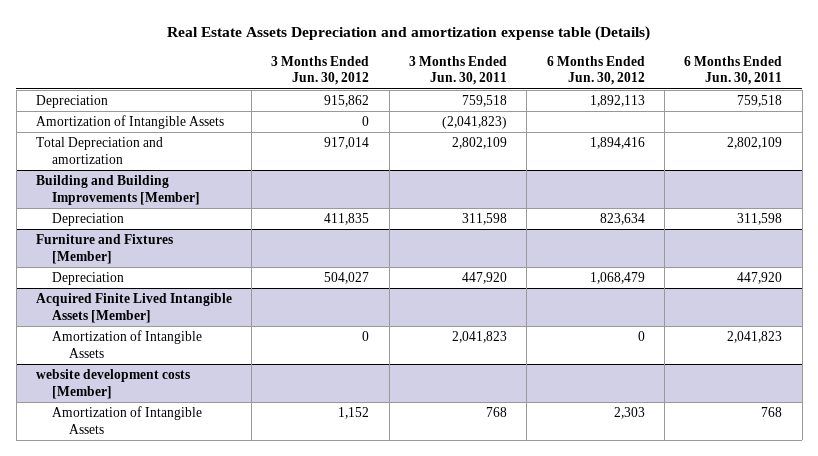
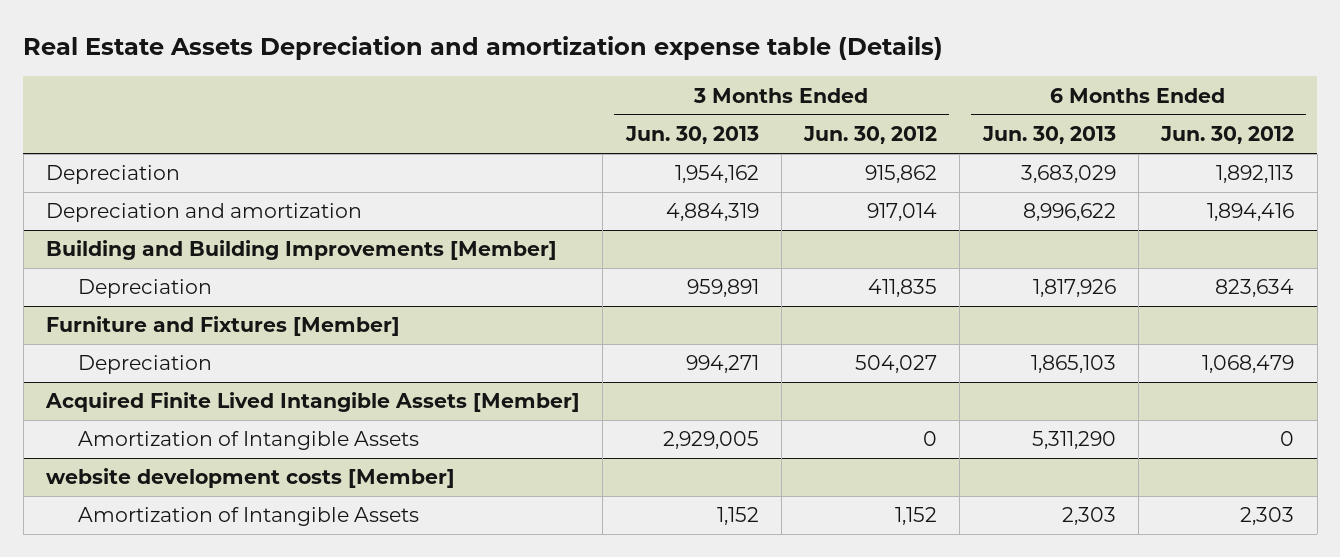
[409,55,508,86] 3 Months Ended Jun. 30, 2011 -> none
[684,55,783,86] 6 Months Ended Jun. 30, 2011 -> none
none -> [624,126,759,145] Jun. 30, 2013
none -> [981,126,1116,145] Jun. 30, 2013
[35,114,224,129] Amortization of Intangible Assets -> none
[35,136,163,164] Total Depreciation and amortization -> [45,203,362,223] Depreciation and amortization

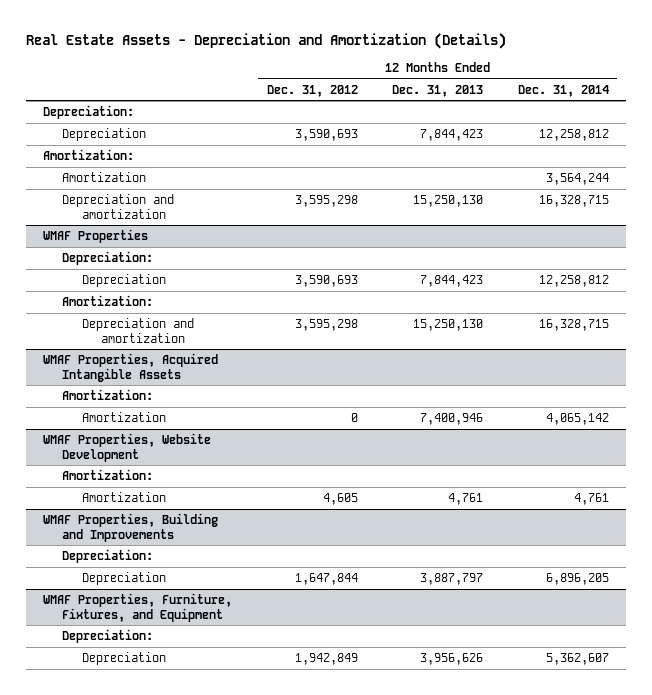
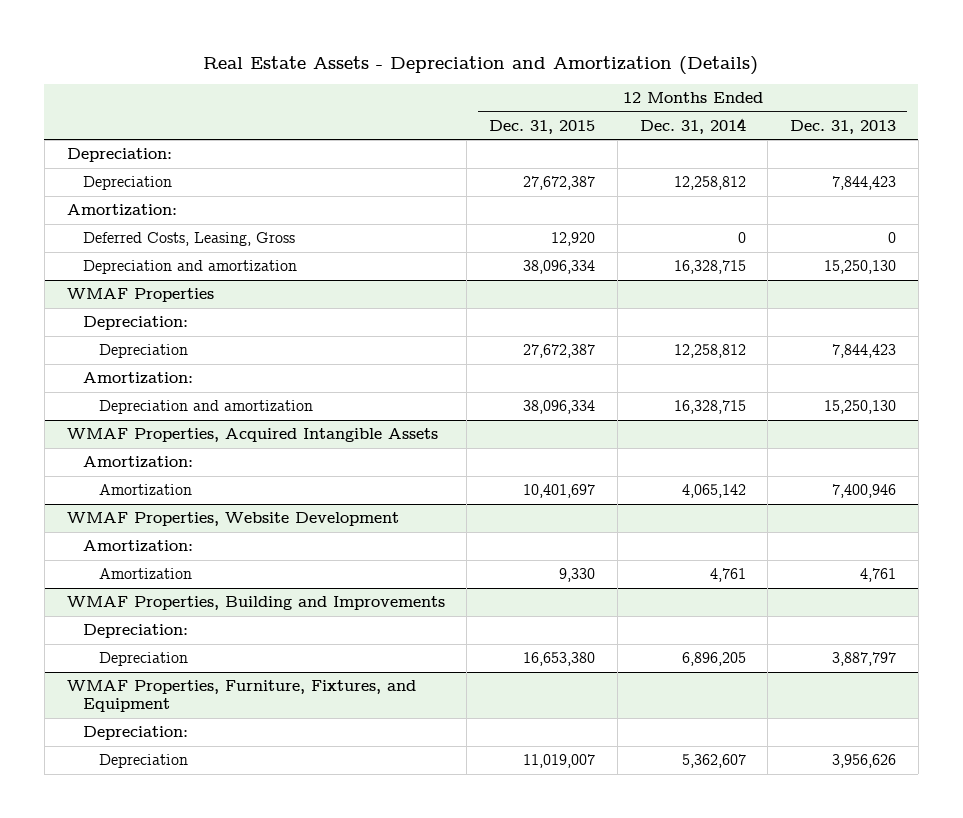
[266,84,358,97] Dec. 31, 2012 -> none
none -> [489,119,596,134] Dec. 31, 2015
[62,172,147,183] Amortization -> none
none -> [82,232,295,247] Deferred Costs, Leasing, Gross

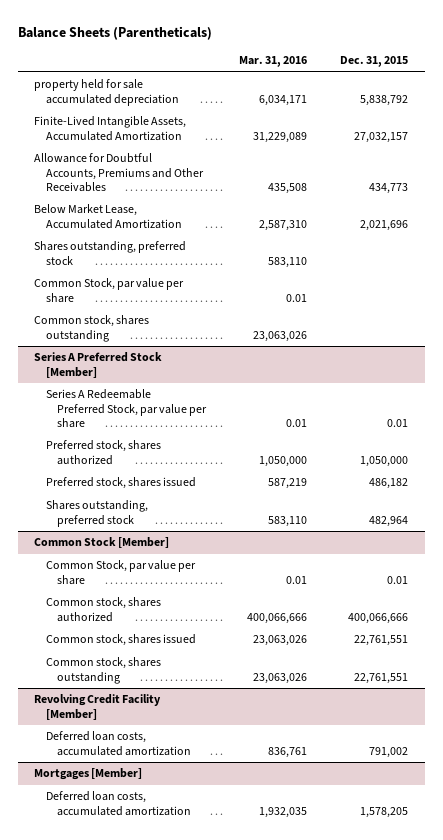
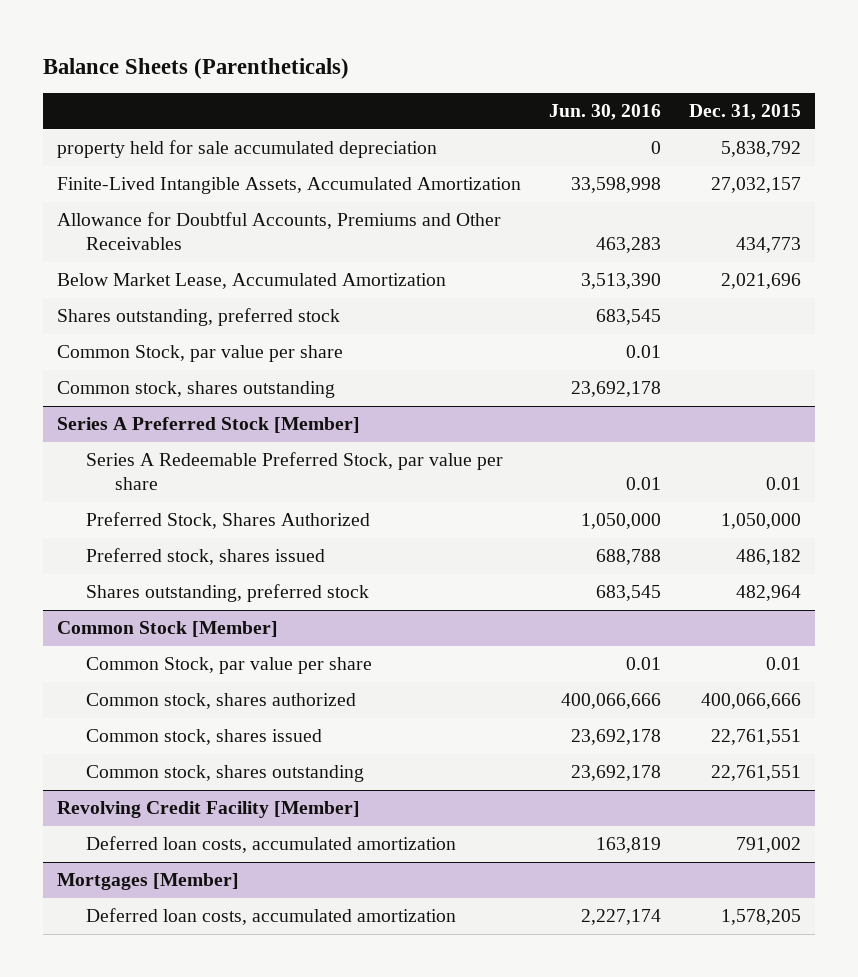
[239,56,308,68] Mar. 31, 2016 -> none
none -> [548,104,661,121] Jun. 30, 2016
[45,440,161,465] Preferred stock, shares authorized -> [86,512,371,530] Preferred Stock, Shares Authorized

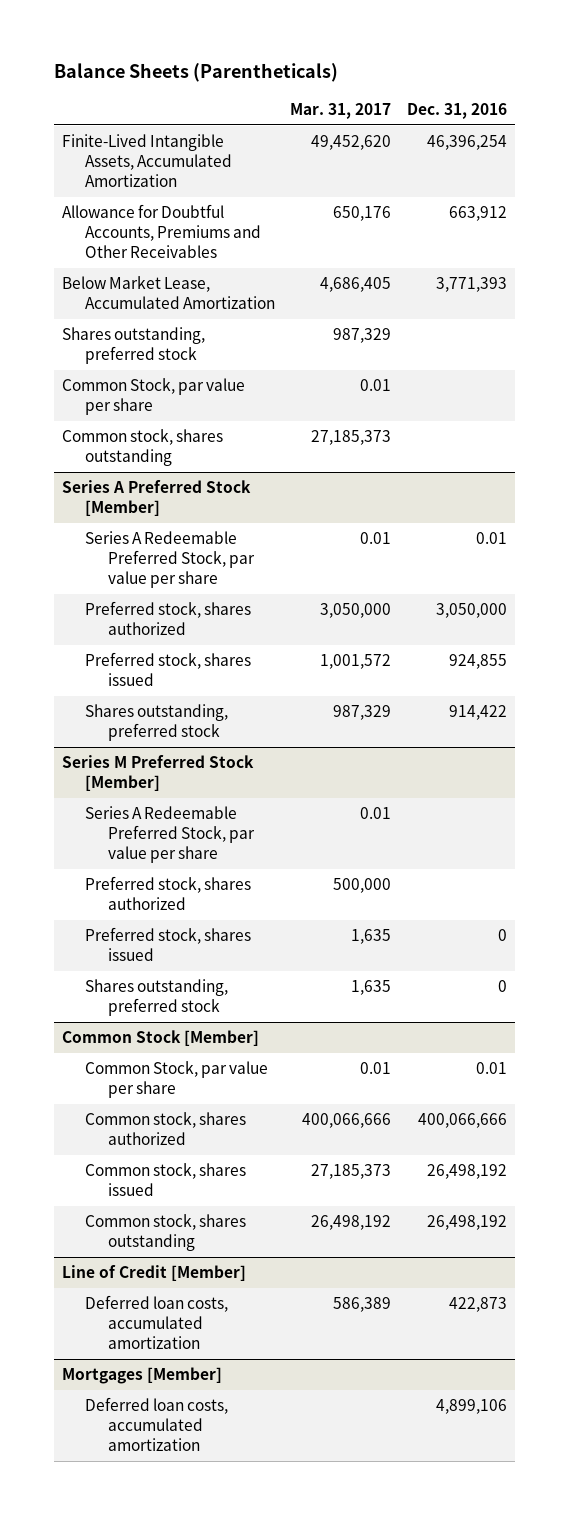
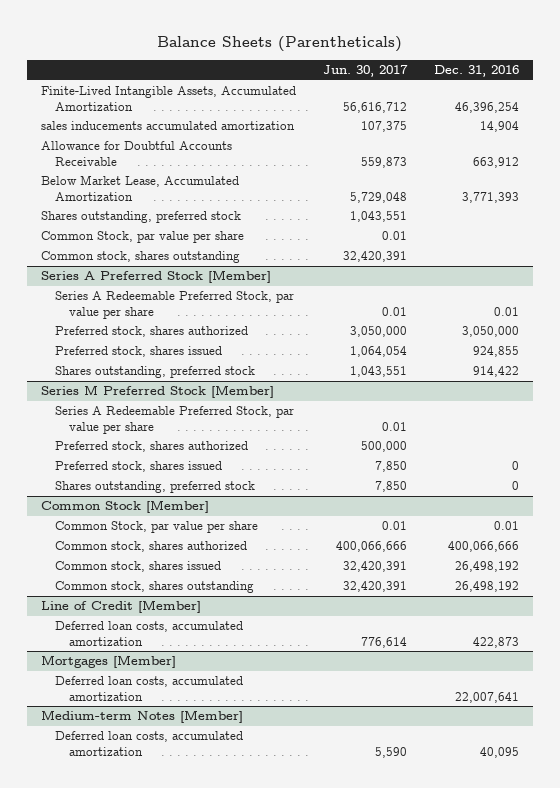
[290,103,392,120] Mar. 31, 2017 -> none
none -> [323,65,409,78] Jun. 30, 2017
none -> [40,121,295,131] sales inducements accumulated amortization
[61,204,261,259] Allowance for Doubtful Accounts, Premiums and Other Receivables -> [40,141,232,166] Allowance for Doubtful Accounts Receivable
[436,1399,508,1415] 4,899,106 -> [455,691,520,703] 22,007,641
none -> [40,710,243,724] Medium-term Notes [Member]
none -> [54,731,243,756] Deferred loan costs, accumulated amortization

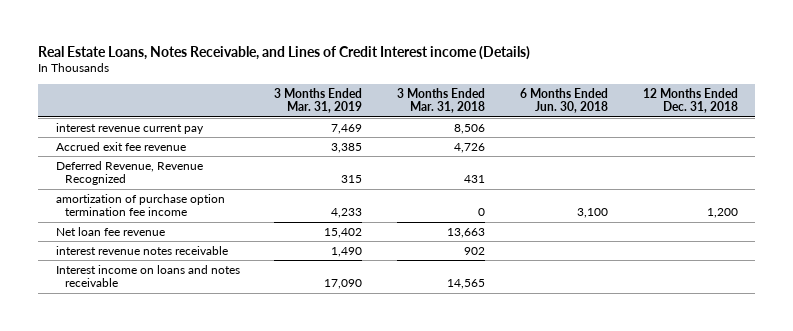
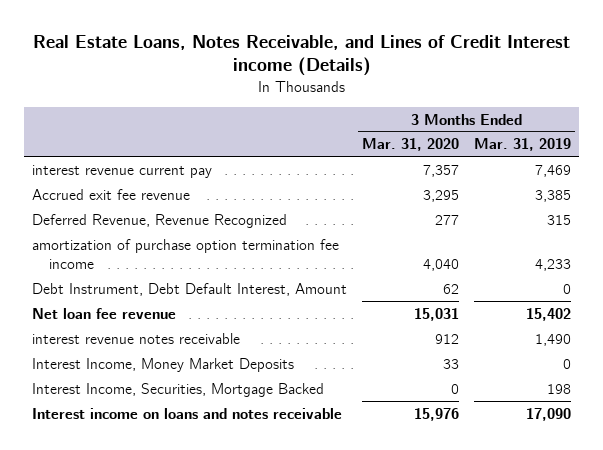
[397,87,486,114] 3 Months Ended Mar. 31, 2018 -> none
[519,87,608,114] 6 Months Ended Jun. 30, 2018 -> none
[642,87,738,114] 12 Months Ended Dec. 31, 2018 -> none
none -> [362,138,460,152] Mar. 31, 2020
none -> [31,282,347,296] Debt Instrument, Debt Default Interest, Amount
none -> [31,357,294,372] Interest Income, Money Market Deposits
none -> [31,382,324,397] Interest Income, Securities, Mortgage Backed

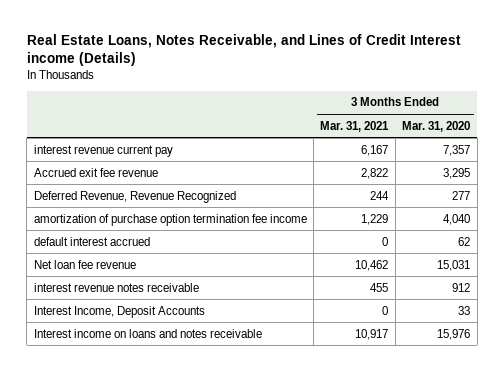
[474,138,572,152] Mar. 31, 2019 -> none
none -> [320,120,390,132] Mar. 31, 2021
[31,282,347,296] Debt Instrument, Debt Default Interest, Amount -> none
none -> [33,236,150,246] default interest accrued
[31,382,324,397] Interest Income, Securities, Mortgage Backed -> none
[31,357,294,372] Interest Income, Money Market Deposits -> [33,305,205,318] Interest Income, Deposit Accounts

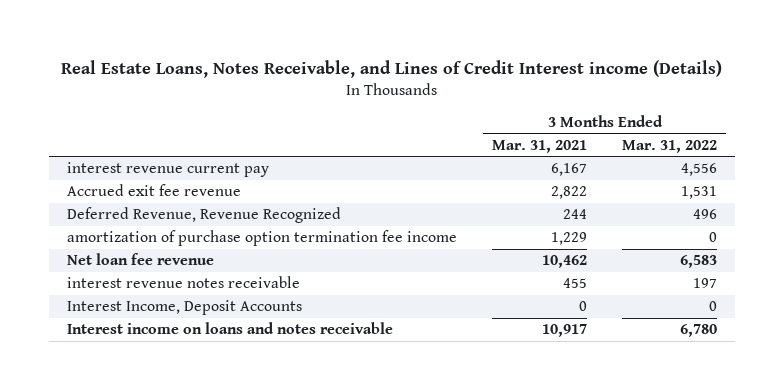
[402,120,471,132] Mar. 31, 2020 -> none
none -> [622,139,718,153] Mar. 31, 2022
[33,236,150,246] default interest accrued -> none

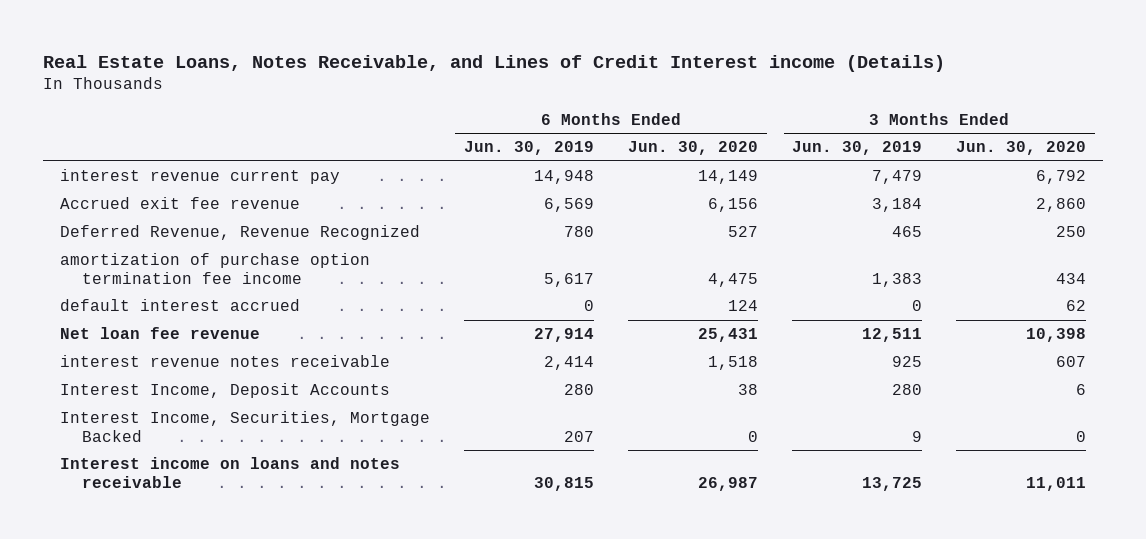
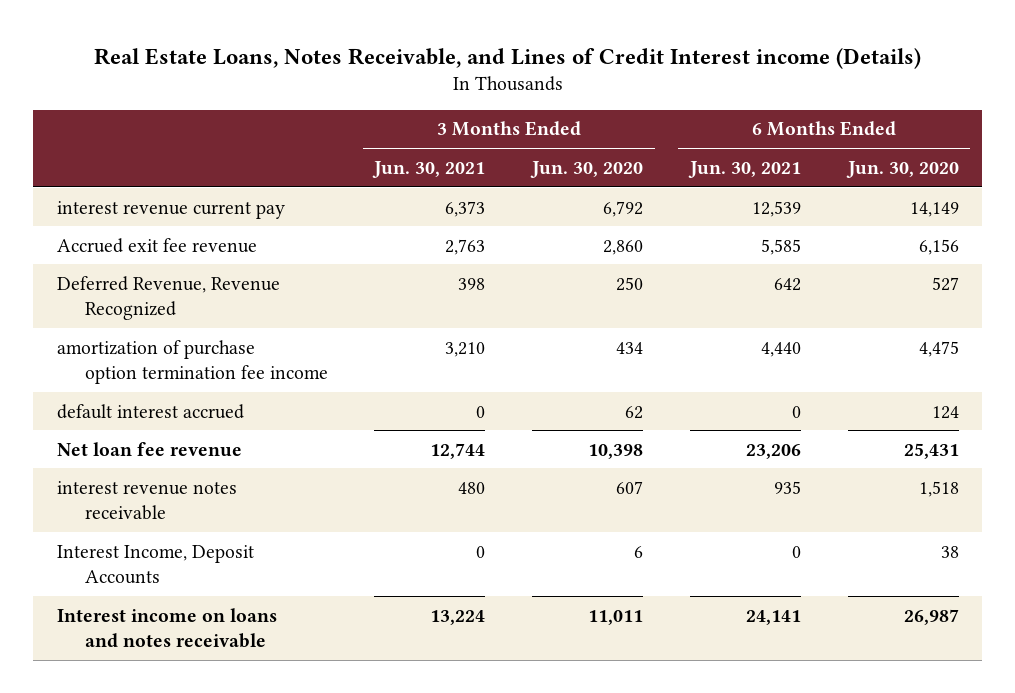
[463,141,594,156] Jun. 30, 2019 -> none
[792,141,923,156] Jun. 30, 2019 -> none
none -> [372,160,486,178] Jun. 30, 2021
none -> [687,160,801,178] Jun. 30, 2021
[59,411,430,442] Interest Income, Securities, Mortgage Backed -> none

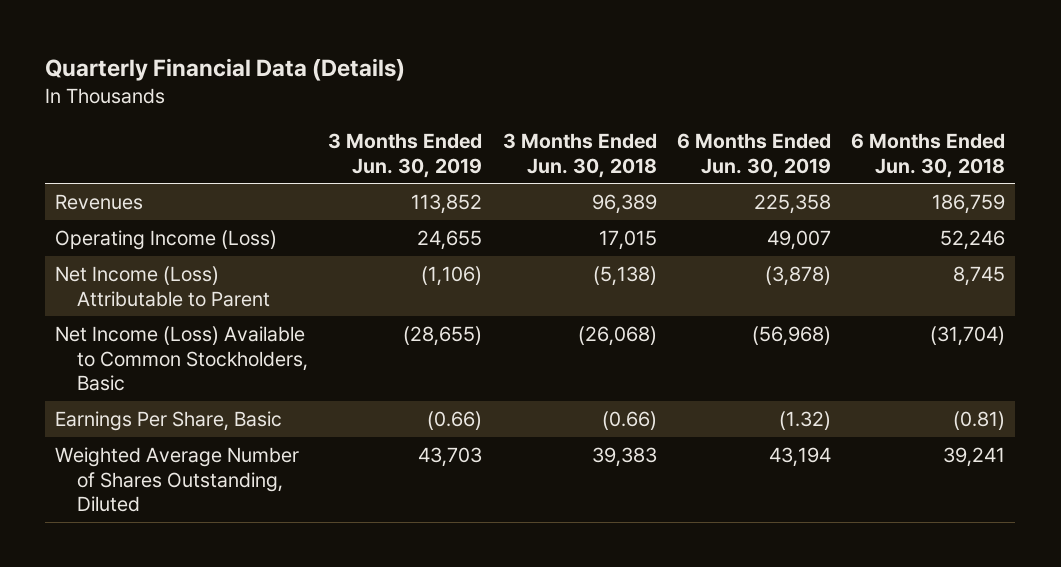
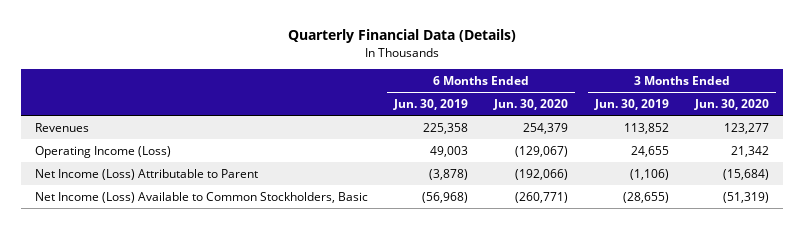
[502,132,657,178] 3 Months Ended Jun. 30, 2018 -> none
[851,132,1006,178] 6 Months Ended Jun. 30, 2018 -> none
none -> [493,98,569,110] Jun. 30, 2020
none -> [694,98,770,110] Jun. 30, 2020
[766,229,831,250] 49,007 -> [430,145,469,157] 49,003
[55,410,283,431] Earnings Per Share, Basic -> none
[55,446,300,513] Weighted Average Number of Shares Outstanding, Diluted -> none

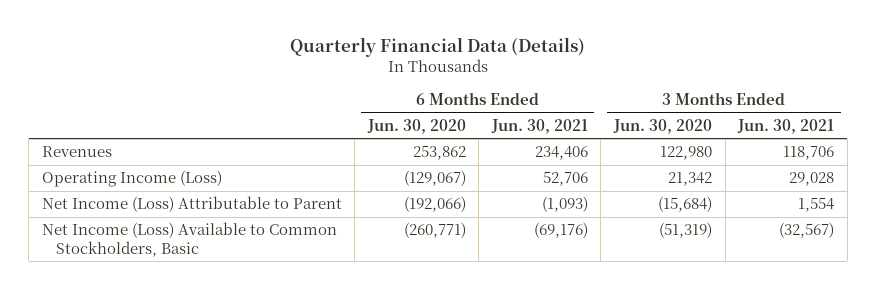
[393,98,469,110] Jun. 30, 2019 -> none
[593,98,669,110] Jun. 30, 2019 -> none
none -> [490,118,588,134] Jun. 30, 2021
none -> [737,118,835,134] Jun. 30, 2021
[523,122,569,134] 254,379 -> [412,145,466,161] 253,862
[724,122,770,134] 123,277 -> [659,146,712,161] 122,980

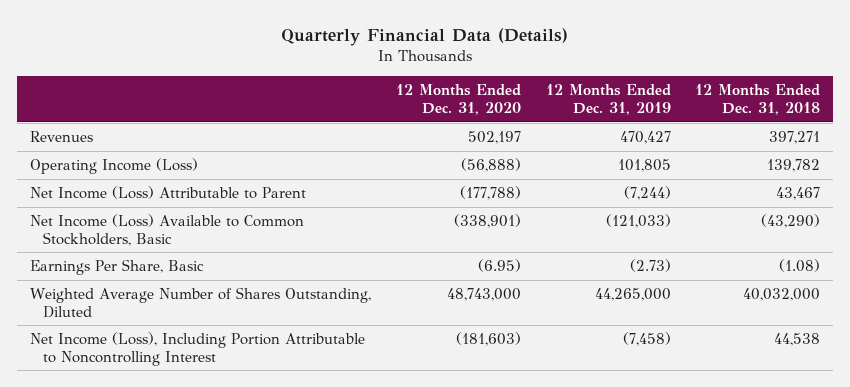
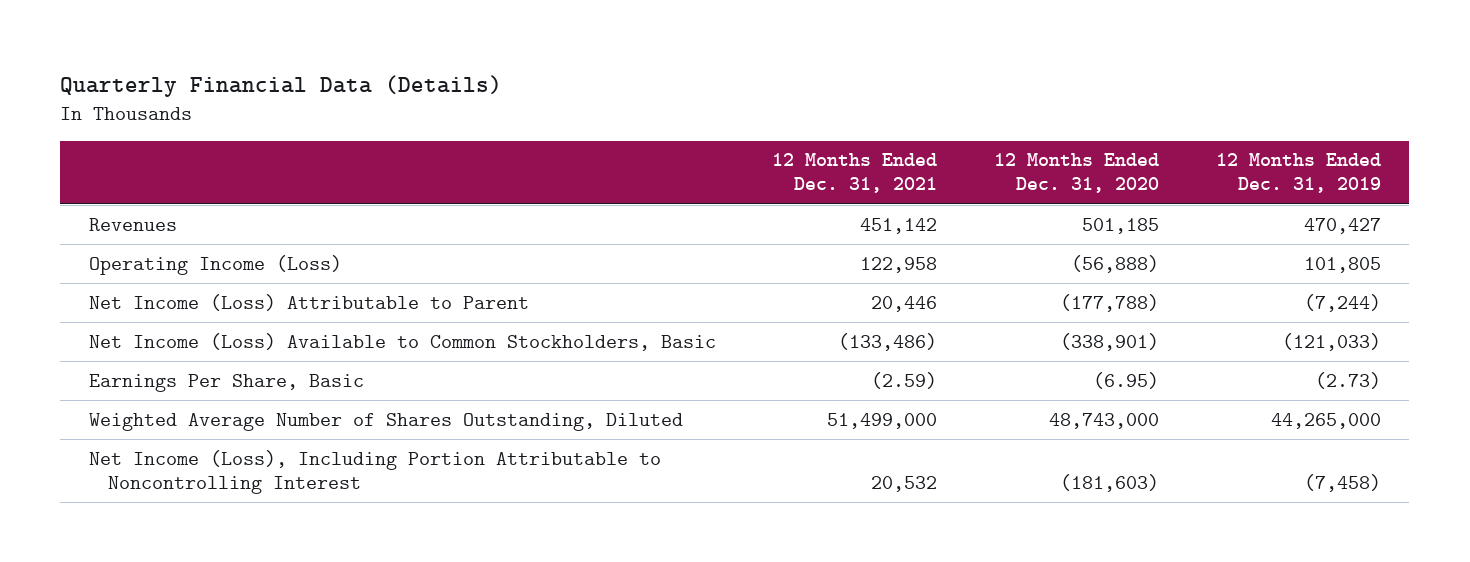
[695,84,821,115] 12 Months Ended Dec. 31, 2018 -> none
none -> [772,153,938,194] 12 Months Ended Dec. 31, 2021
[467,131,521,145] 502,197 -> [1082,217,1160,234] 501,185

